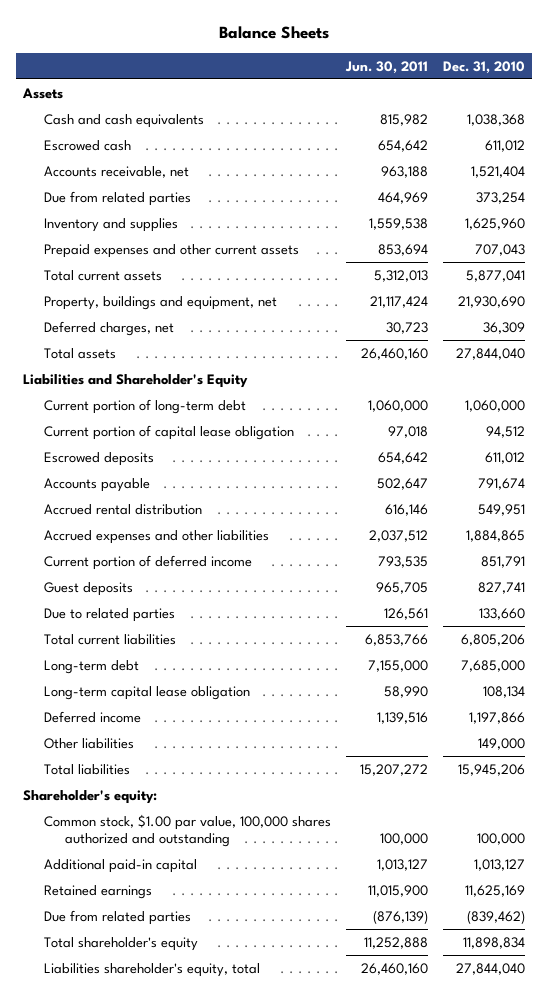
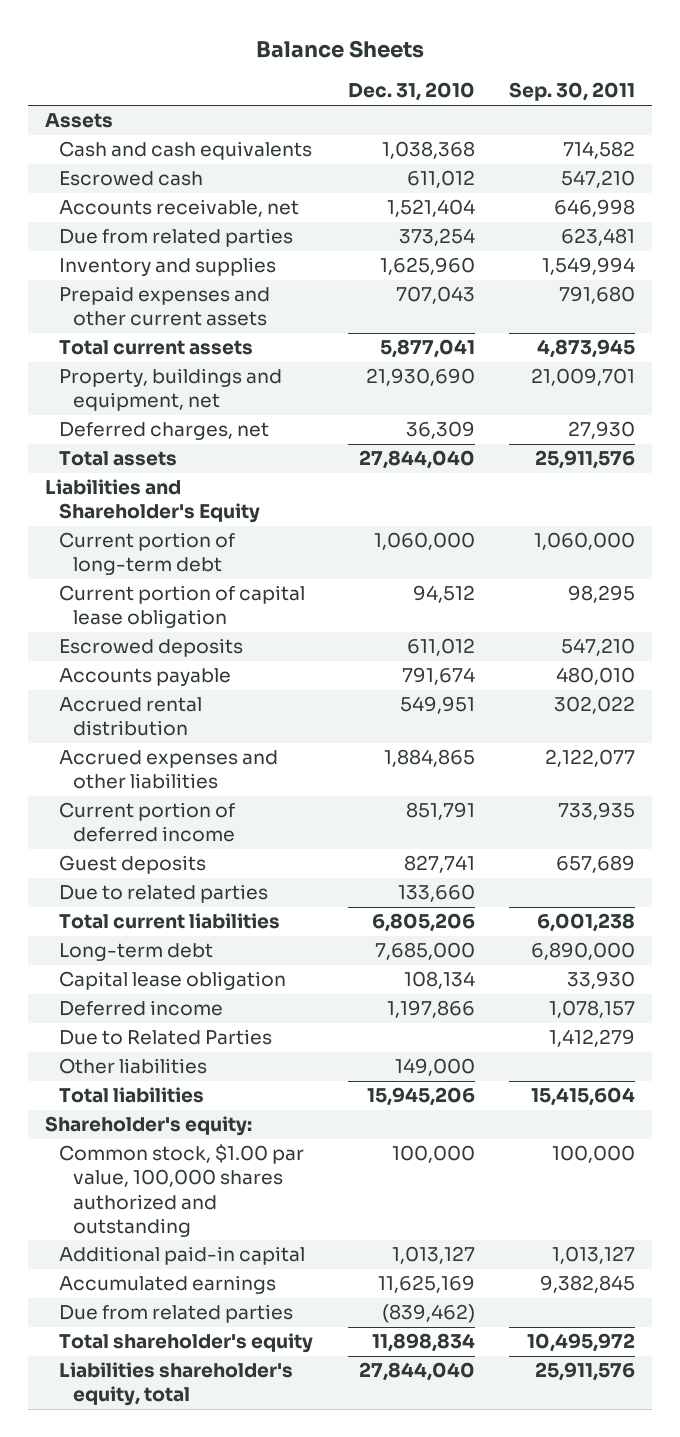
[344,60,428,74] Jun. 30, 2011 -> none
none -> [509,82,636,102] Sep. 30, 2011
[44,685,251,700] Long-term capital lease obligation -> [59,971,287,991] Capital lease obligation
none -> [59,1029,273,1046] Due to Related Parties
[44,884,153,899] Retained earnings -> [59,1275,277,1295] Accumulated earnings

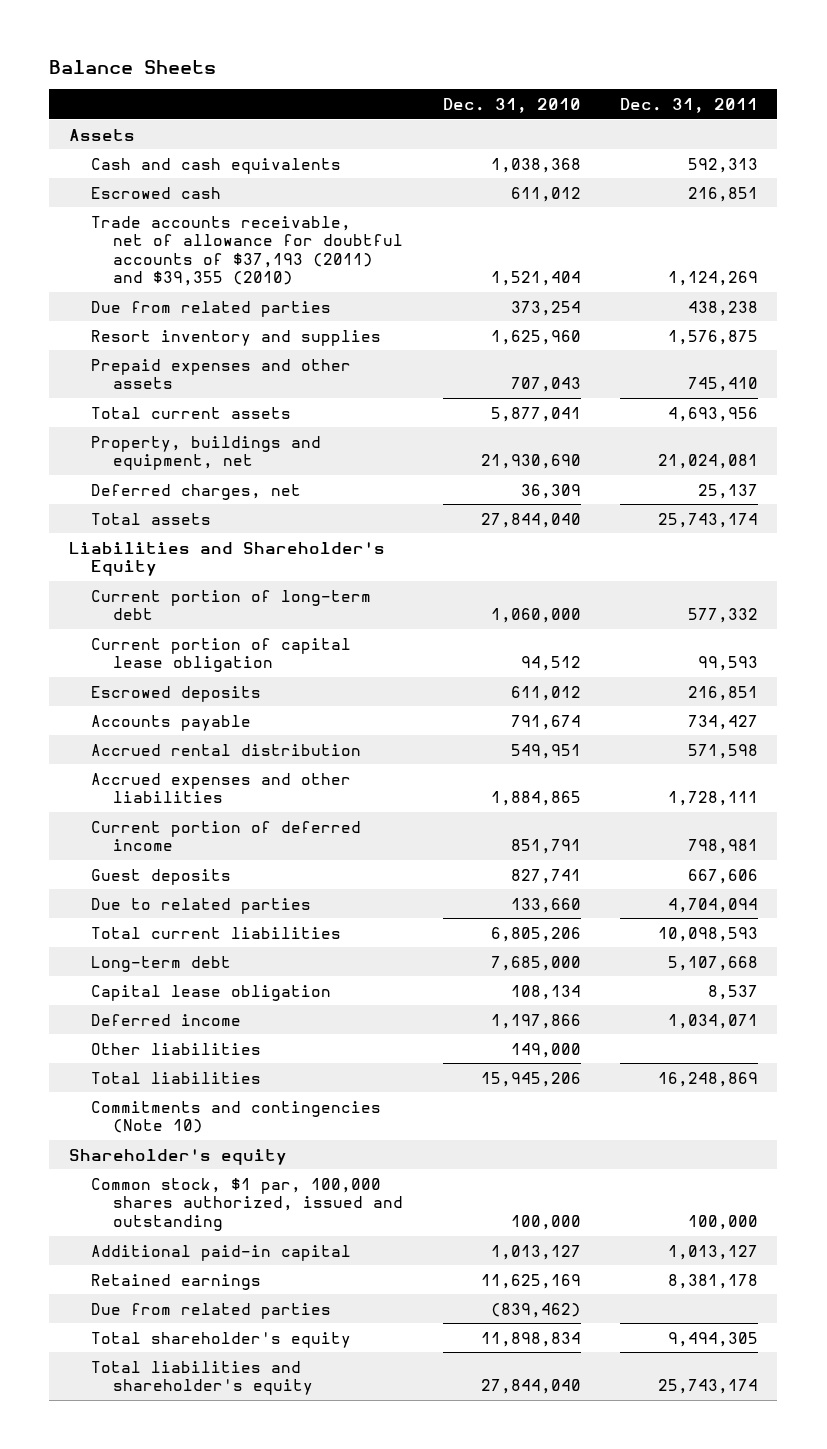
[509,82,636,102] Sep. 30, 2011 -> none
none -> [619,98,758,114] Dec. 31, 2011
[59,199,300,218] Accounts receivable, net -> [91,215,404,287] Trade accounts receivable, net of allowance for doubtful accounts of $37,193 (2011) and $39,355 (2010)
[59,257,277,277] Inventory and supplies -> [91,329,382,346] Resort inventory and supplies
[59,286,271,327] Prepaid expenses and other current assets -> [91,358,352,390] Prepaid expenses and other assets
[59,1029,273,1046] Due to Related Parties -> none
none -> [91,1100,382,1134] Commitments and contingencies (Note 10)
[45,1116,253,1137] Shareholder's equity: -> [69,1148,288,1165] Shareholder's equity
[59,1144,305,1237] Common stock, $1.00 par value, 100,000 shares authorized and outstanding -> [91,1177,404,1231] Common stock, $1 par, 100,000 shares authorized, issued and outstanding
[59,1275,277,1295] Accumulated earnings -> [91,1273,262,1290] Retained earnings
[59,1362,294,1407] Liabilities shareholder's equity, total -> [91,1360,314,1396] Total liabilities and shareholder's equity

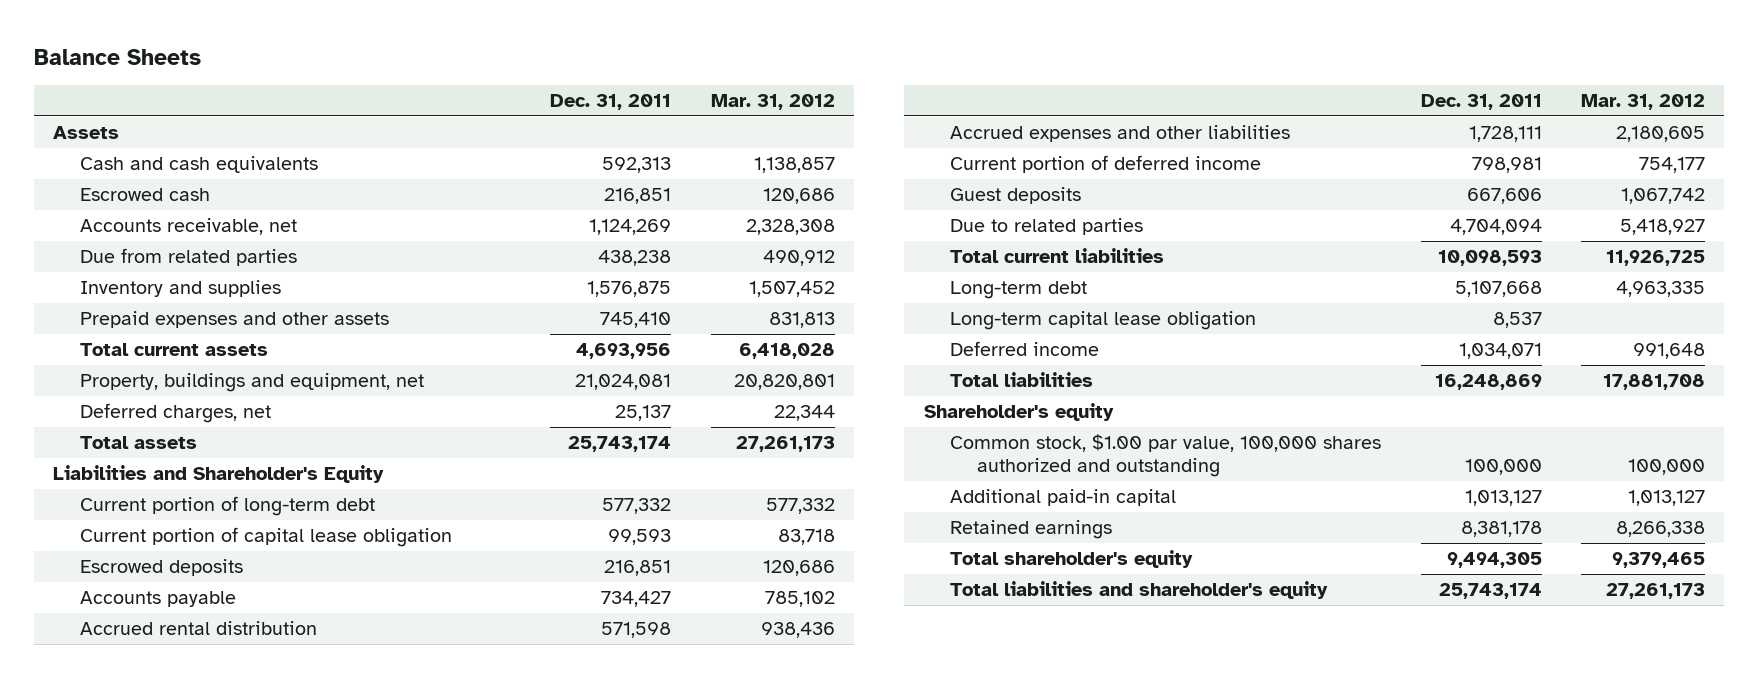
[442,98,581,114] Dec. 31, 2010 -> none
none -> [710,93,835,110] Mar. 31, 2012
[91,215,404,287] Trade accounts receivable, net of allowance for doubtful accounts of $37,193 (2011) and $39,355 (2010) -> [80,218,298,236] Accounts receivable, net
[91,329,382,346] Resort inventory and supplies -> [80,280,282,298] Inventory and supplies
[91,984,332,1001] Capital lease obligation -> [950,311,1257,331] Long-term capital lease obligation
[91,1042,262,1055] Other liabilities -> none
[91,1100,382,1134] Commitments and contingencies (Note 10) -> none
[91,1177,404,1231] Common stock, $1 par, 100,000 shares authorized, issued and outstanding -> [950,434,1382,478] Common stock, $1.00 par value, 100,000 shares authorized and outstanding
[91,1302,332,1319] Due from related parties -> none

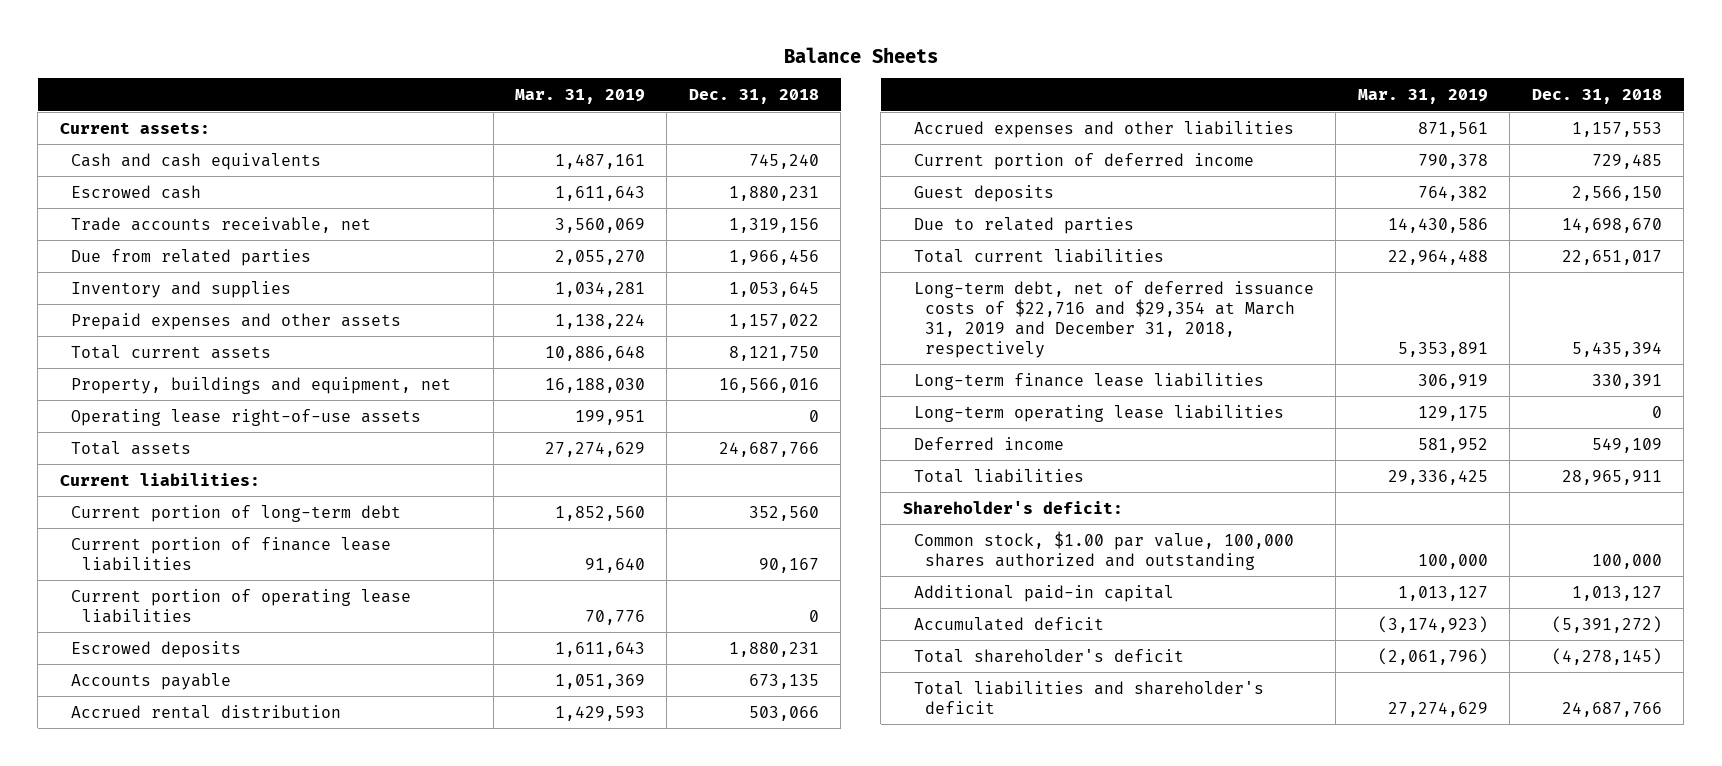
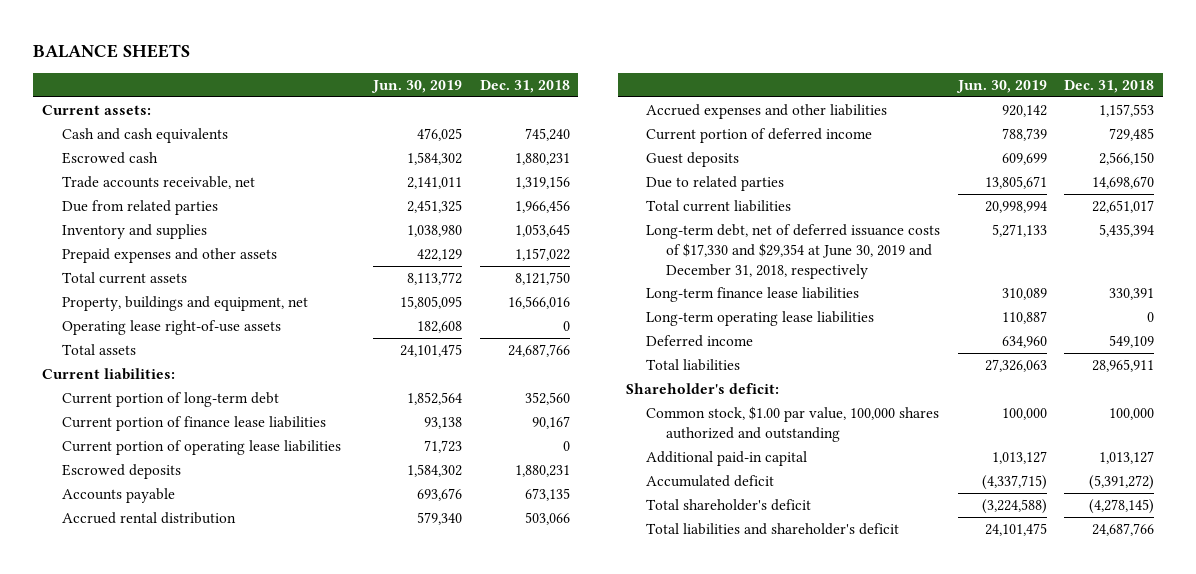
[783,46,938,63] Balance Sheets -> [32,44,190,59] BALANCE SHEETS
[514,89,645,105] Mar. 31, 2019 -> none
none -> [371,79,463,93] Jun. 30, 2019
[913,280,1314,358] Long-term debt, net of deferred issuance costs of $22,716 and $29,354 at March 31, 2019 and December 31, 2018, respectively -> [646,223,941,279] Long-term debt, net of deferred issuance costs of $17,330 and $29,354 at June 30, 2019 and December 31, 2018, respectively

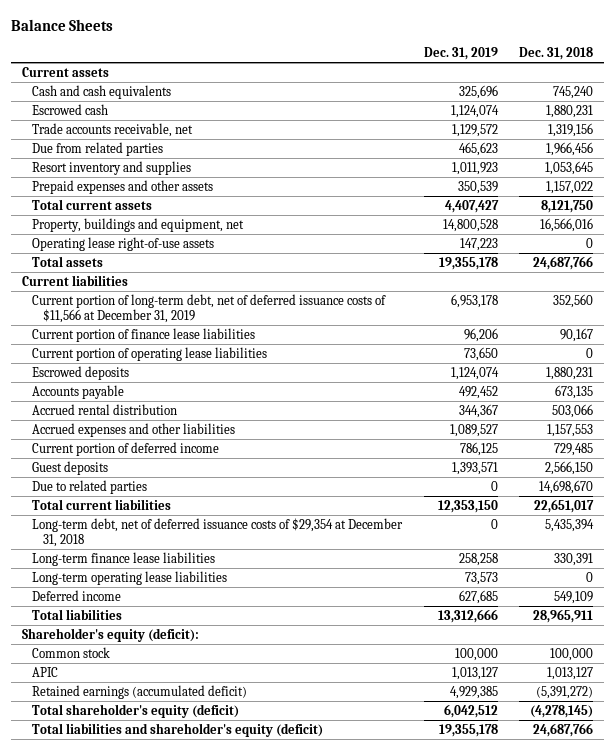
[32,44,190,59] BALANCE SHEETS -> [11,18,114,31] Balance Sheets
[371,79,463,93] Jun. 30, 2019 -> none
none -> [423,46,498,60] Dec. 31, 2019
[41,104,151,115] Current assets: -> [21,66,109,77] Current assets
[61,223,207,239] Inventory and supplies -> [32,160,192,175] Resort inventory and supplies
[41,367,175,380] Current liabilities: -> [21,274,128,286] Current liabilities
[61,391,279,407] Current portion of long-term debt -> [32,293,387,323] Current portion of long-term debt, net of deferred issuance costs of $11,566 at December 31, 2019
[646,223,941,279] Long-term debt, net of deferred issuance costs of $17,330 and $29,354 at June 30, 2019 and December 31, 2018, respectively -> [32,517,404,547] Long-term debt, net of deferred issuance costs of $29,354 at December 31, 2018
[626,382,780,394] Shareholder's deficit: -> [21,627,199,642] Shareholder's equity (deficit):
[646,405,940,442] Common stock, $1.00 par value, 100,000 shares authorized and outstanding -> [32,646,111,658] Common stock
[646,450,808,466] Additional paid-in capital -> [32,666,59,677] APIC
[646,474,775,487] Accumulated deficit -> [32,684,248,699] Retained earnings (accumulated deficit)
[646,498,812,511] Total shareholder's deficit -> [32,703,240,718] Total shareholder's equity (deficit)
[646,522,900,535] Total liabilities and shareholder's deficit -> [32,722,324,737] Total liabilities and shareholder's equity (deficit)

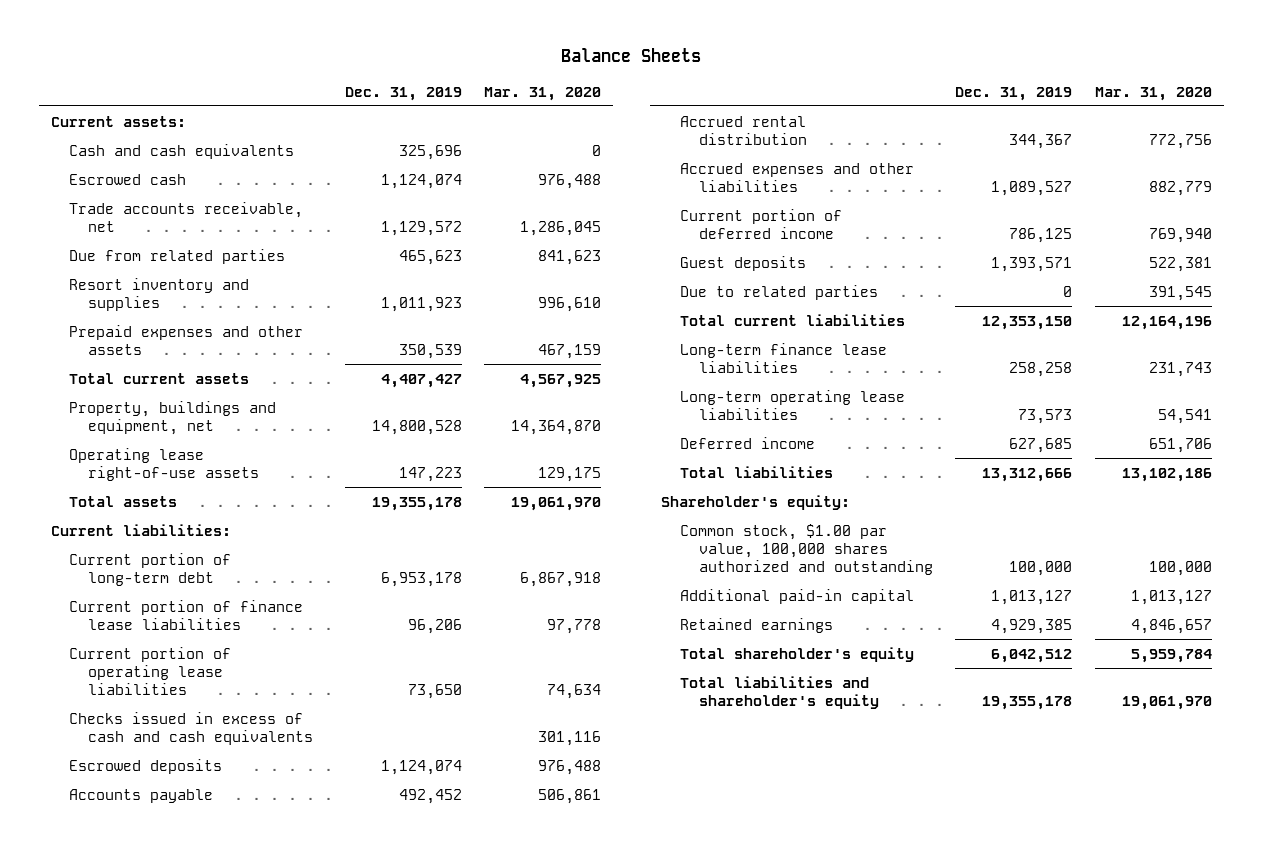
[519,46,594,60] Dec. 31, 2018 -> none
none -> [484,86,602,101] Mar. 31, 2020
[21,66,109,77] Current assets -> [50,115,186,127] Current assets:
[21,274,128,286] Current liabilities -> [50,523,231,536] Current liabilities:
[32,293,387,323] Current portion of long-term debt, net of deferred issuance costs of $11,566 at December 31, 2019 -> [69,552,232,586] Current portion of long-term debt
none -> [69,711,313,745] Checks issued in excess of cash and cash equivalents
[32,517,404,547] Long-term debt, net of deferred issuance costs of $29,354 at December 31, 2018 -> none
[21,627,199,642] Shareholder's equity (deficit): -> [661,494,851,510] Shareholder's equity:
[32,646,111,658] Common stock -> [680,523,933,575] Common stock, $1.00 par value, 100,000 shares authorized and outstanding
[32,666,59,677] APIC -> [680,588,915,604] Additional paid-in capital
[32,684,248,699] Retained earnings (accumulated deficit) -> [680,617,834,633] Retained earnings
[32,703,240,718] Total shareholder's equity (deficit) -> [680,646,915,662] Total shareholder's equity
[32,722,324,737] Total liabilities and shareholder's equity (deficit) -> [680,675,879,709] Total liabilities and shareholder's equity

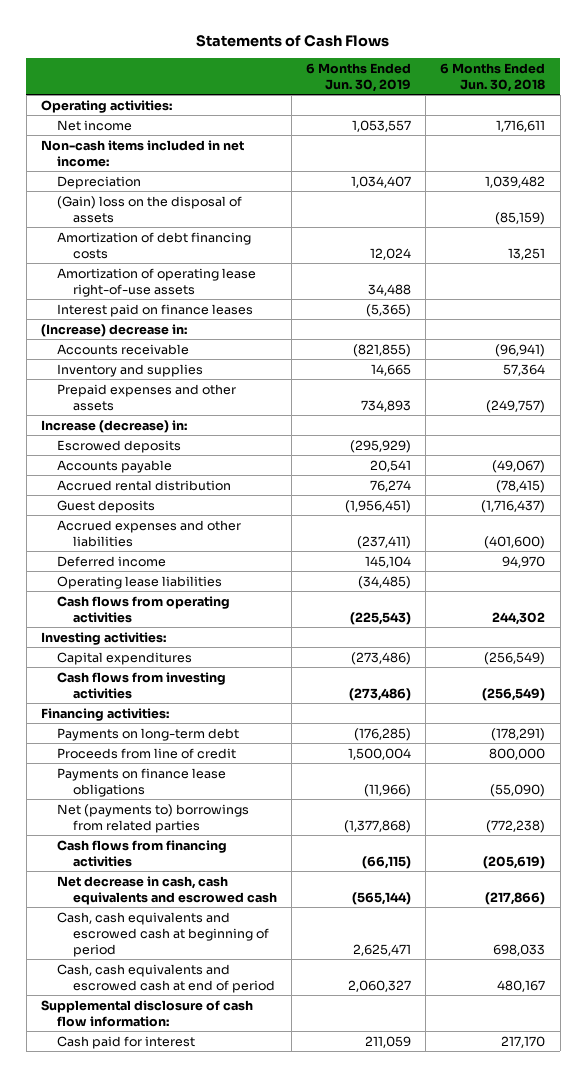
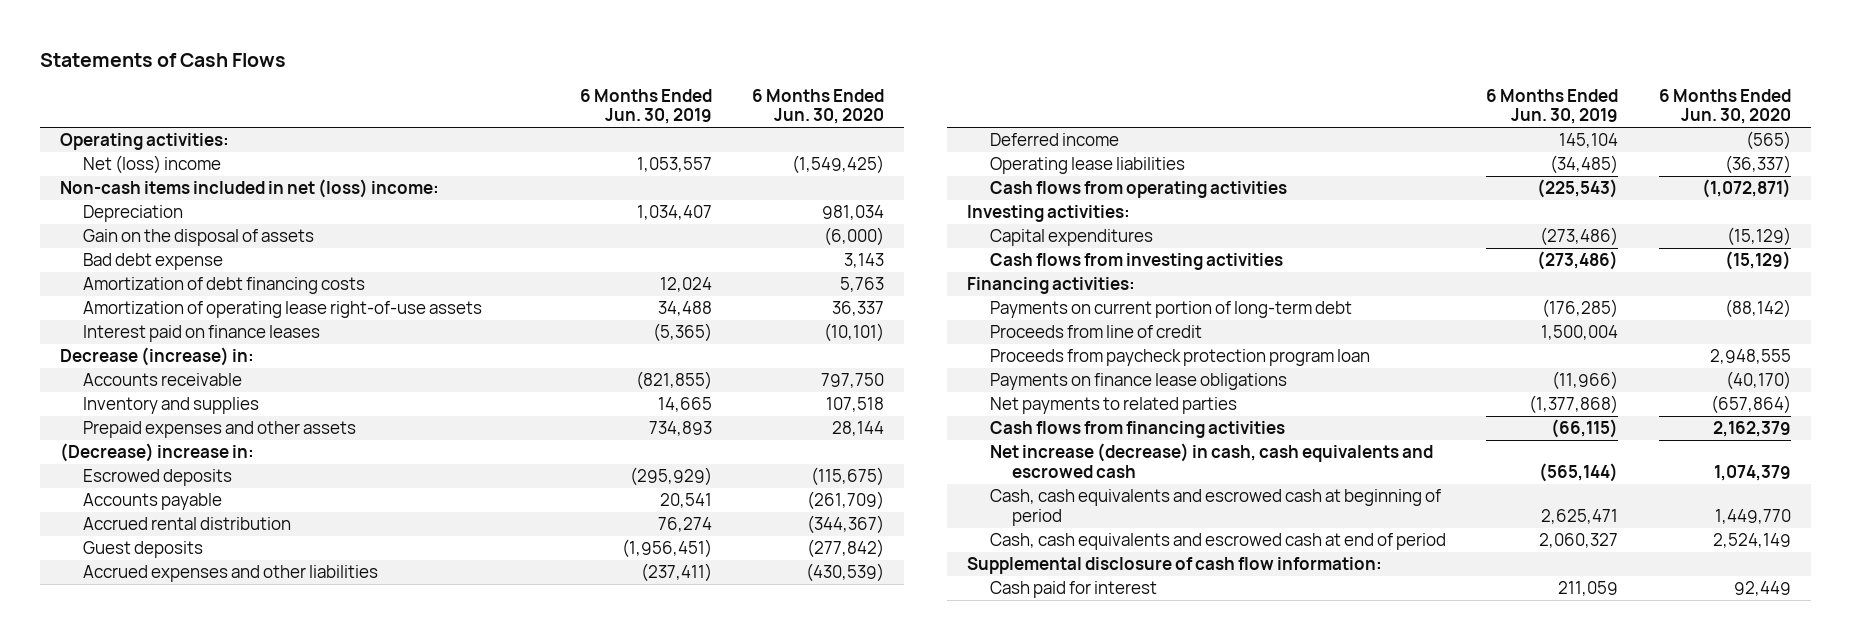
[440,62,546,92] 6 Months Ended Jun. 30, 2018 -> none
none -> [752,88,885,125] 6 Months Ended Jun. 30, 2020
[56,119,132,131] Net income -> [83,155,222,175] Net (loss) income
[40,139,244,167] Non-cash items included in net income: -> [60,179,440,199] Non-cash items included in net (loss) income:
[56,195,242,223] (Gain) loss on the disposal of assets -> [83,229,315,247] Gain on the disposal of assets
none -> [83,253,224,271] Bad debt expense
[40,323,187,337] (Increase) decrease in: -> [60,347,255,367] Decrease (increase) in:
[40,419,187,433] Increase (decrease) in: -> [60,443,255,463] (Decrease) increase in:
[56,727,239,741] Payments on long-term debt -> [989,301,1352,319] Payments on current portion of long-term debt
none -> [989,349,1370,367] Proceeds from paycheck protection program loan
[56,803,249,833] Net (payments to) borrowings from related parties -> [989,397,1237,415] Net payments to related parties
[56,875,277,905] Net decrease in cash, cash equivalents and escrowed cash -> [989,443,1433,478] Net increase (decrease) in cash, cash equivalents and escrowed cash

